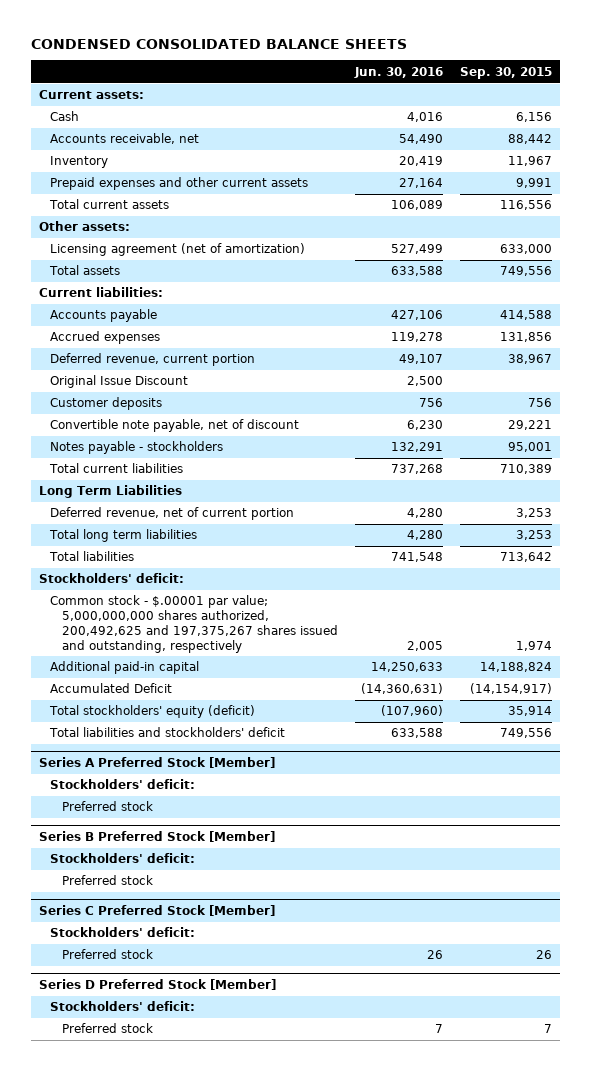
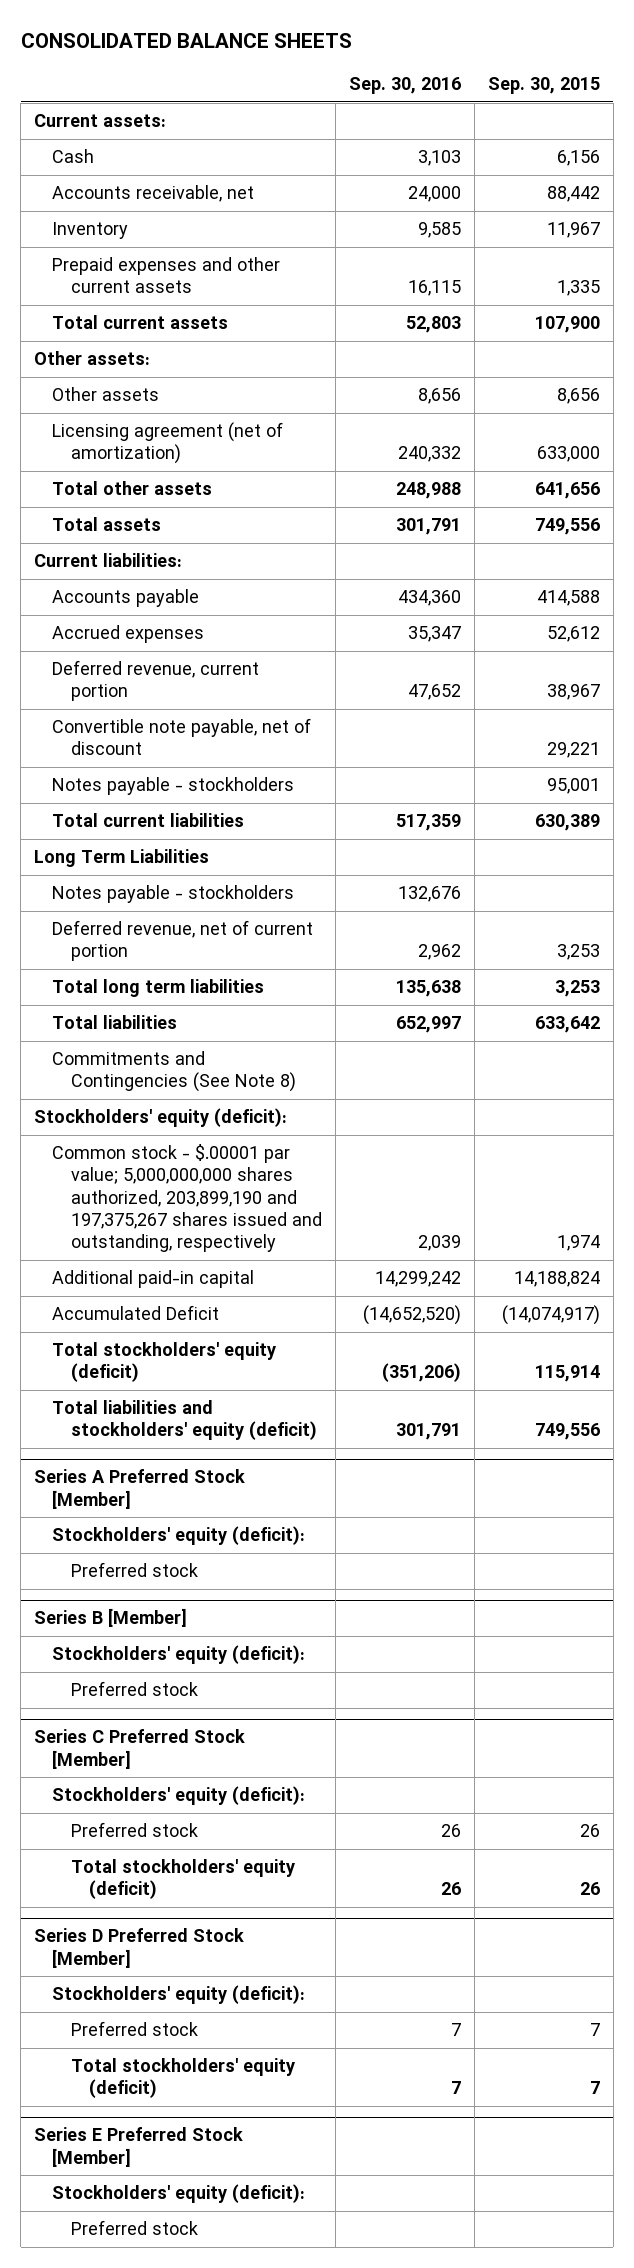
[30,38,407,49] CONDENSED CONSOLIDATED BALANCE SHEETS -> [20,33,352,49] CONSOLIDATED BALANCE SHEETS
[353,66,443,78] Jun. 30, 2016 -> none
none -> [348,77,461,95] Sep. 30, 2016
[515,178,552,189] 9,991 -> [556,280,600,297] 1,335
[499,200,552,211] 116,556 -> [534,316,600,334] 107,900
none -> [52,387,160,402] Other assets
none -> [52,481,213,496] Total other assets
[499,332,552,343] 131,856 -> [546,626,600,643] 52,612
[50,375,189,389] Original Issue Discount -> none
[50,397,163,411] Customer deposits -> none
[499,464,552,475] 710,389 -> [534,814,600,832] 630,389
none -> [52,885,295,904] Notes payable - stockholders
[499,552,552,563] 713,642 -> [534,1016,600,1034] 633,642
none -> [52,1051,296,1093] Commitments and Contingencies (See Note 8)
[39,573,185,584] Stockholders' deficit: -> [34,1108,288,1128] Stockholders' equity (deficit):
[50,595,338,653] Common stock - $.00001 par value; 5,000,000,000 shares authorized, 200,492,625 and 197,375,267 shares issued and outstanding, respectively -> [52,1144,322,1253] Common stock - $.00001 par value; 5,000,000,000 shares authorized, 203,899,190 and 197,375,267 shares issued and outstanding, respectively
[469,683,552,695] (14,154,917) -> [501,1305,600,1326] (14,074,917)
[507,706,552,717] 35,914 -> [534,1365,600,1383] 115,914
[49,727,286,738] Total liabilities and stockholders' deficit -> [52,1400,317,1441] Total liabilities and stockholders' equity (deficit)
[50,779,196,790] Stockholders' deficit: -> [52,1526,306,1546] Stockholders' equity (deficit):
[39,830,276,842] Series B Preferred Stock [Member] -> [34,1608,188,1628] Series B [Member]
[50,853,196,864] Stockholders' deficit: -> [52,1645,306,1665] Stockholders' equity (deficit):
[50,927,196,938] Stockholders' deficit: -> [52,1786,306,1806] Stockholders' equity (deficit):
none -> [70,1859,295,1900] Total stockholders' equity (deficit)
[50,1001,196,1012] Stockholders' deficit: -> [52,1985,306,2005] Stockholders' equity (deficit):
none -> [70,2058,295,2099] Total stockholders' equity (deficit)
none -> [34,2127,244,2167] Series E Preferred Stock [Member]
none -> [52,2184,306,2204] Stockholders' equity (deficit):
none -> [70,2220,198,2236] Preferred stock

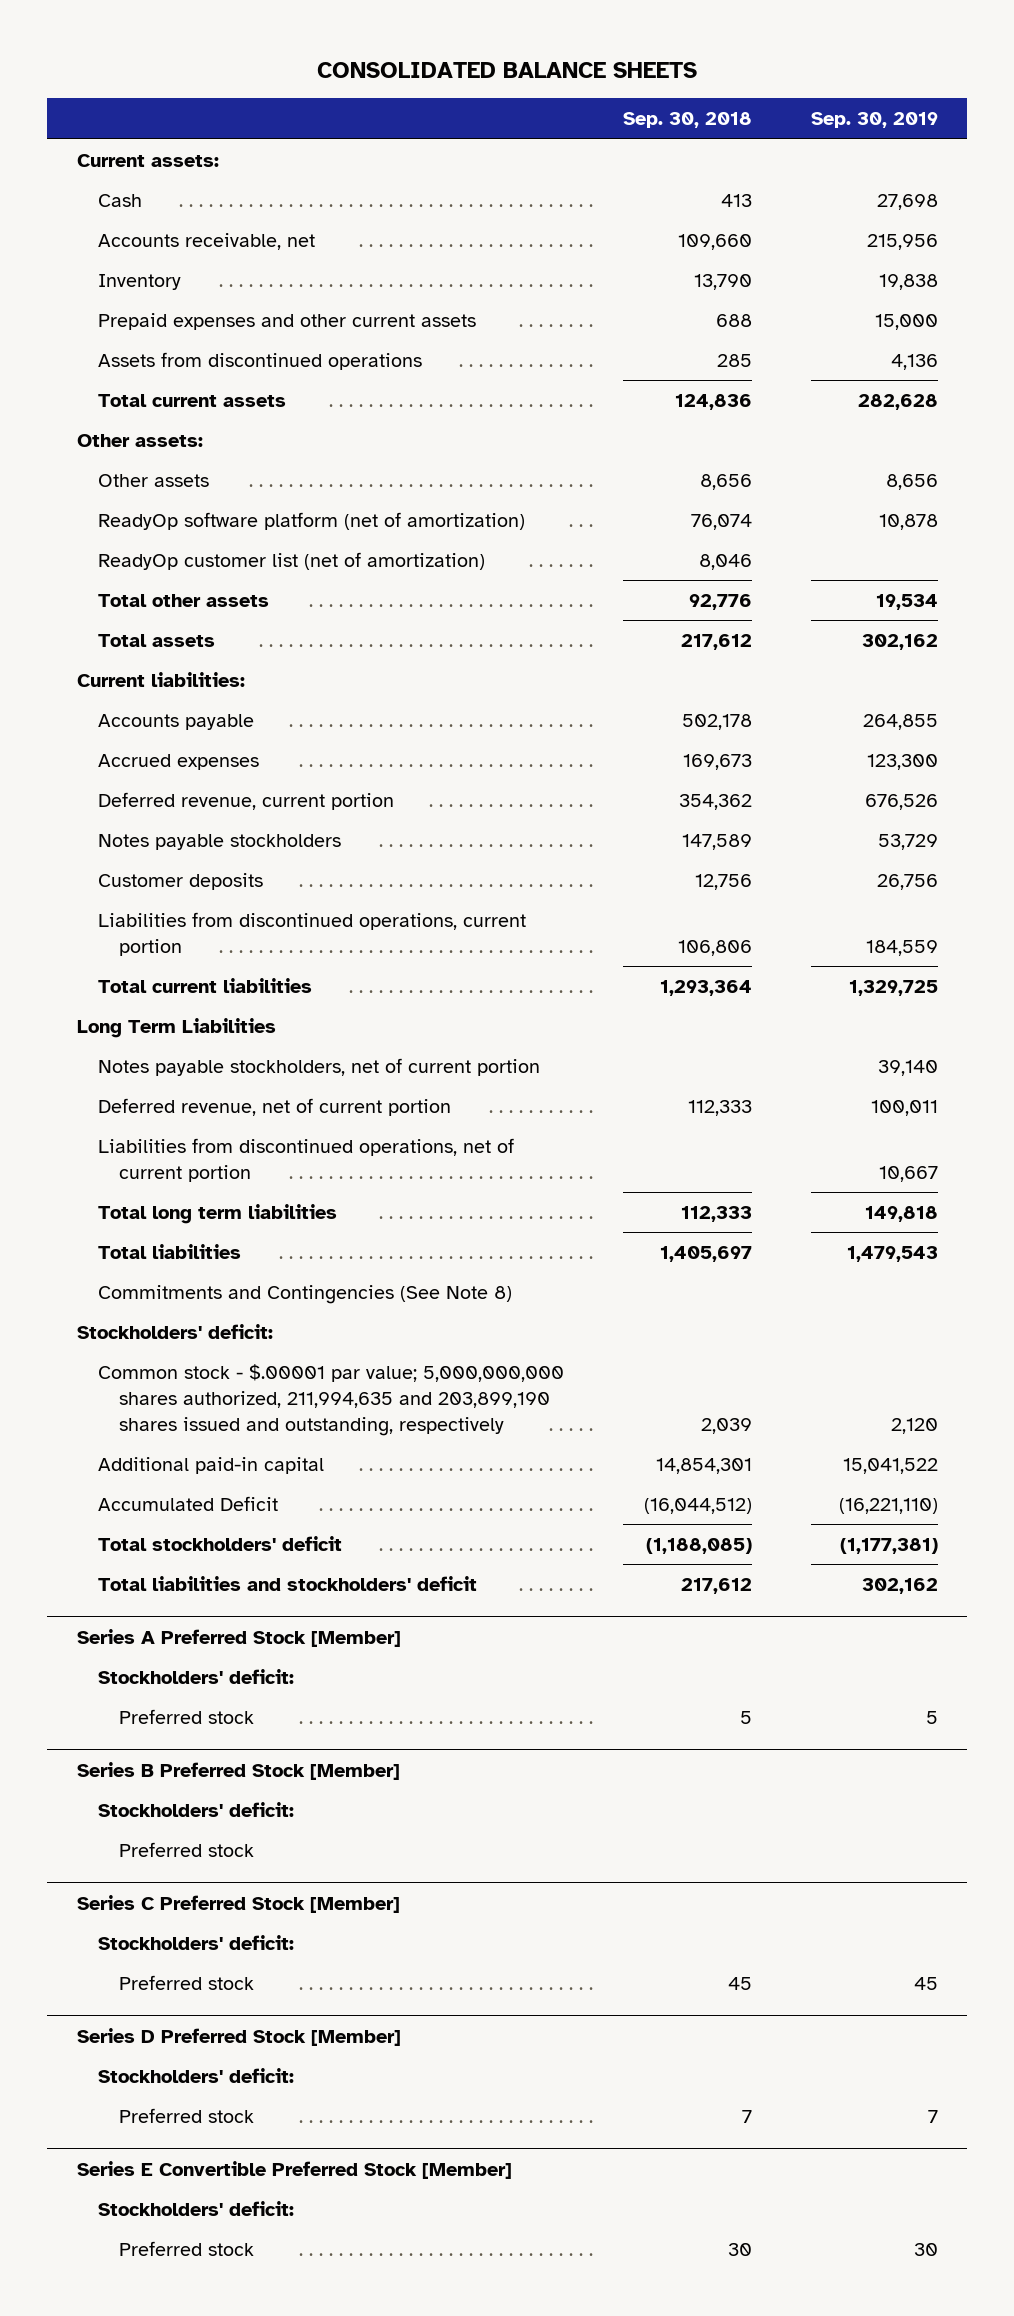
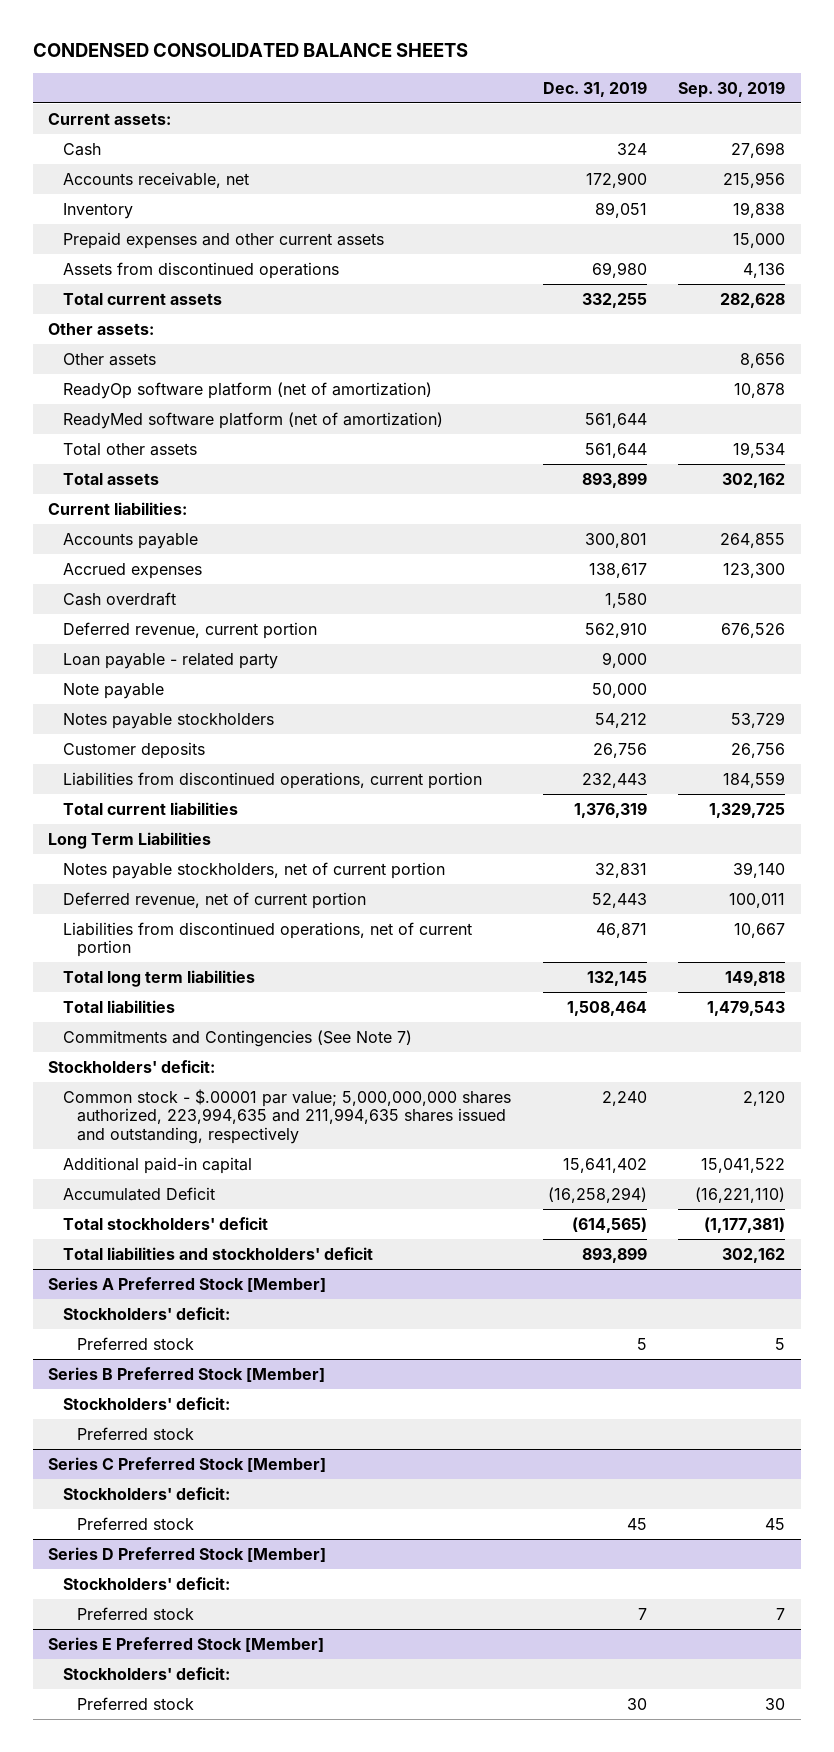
[317,62,698,79] CONSOLIDATED BALANCE SHEETS -> [32,43,468,58] CONDENSED CONSOLIDATED BALANCE SHEETS
[622,112,752,129] Sep. 30, 2018 -> none
none -> [542,80,647,97] Dec. 31, 2019
[97,552,485,571] ReadyOp customer list (net of amortization) -> none
none -> [62,411,443,429] ReadyMed software platform (net of amortization)
none -> [62,591,176,606] Cash overdraft
none -> [62,652,278,669] Loan payable - related party
none -> [62,682,164,699] Note payable
[97,1285,512,1305] Commitments and Contingencies (See Note 8) -> [62,1029,412,1047] Commitments and Contingencies (See Note 7)
[97,1364,564,1436] Common stock - $.00001 par value; 5,000,000,000 shares authorized, 211,994,635 and 203,899,190 shares issued and outstanding, respectively -> [62,1088,511,1144] Common stock - $.00001 par value; 5,000,000,000 shares authorized, 223,994,635 and 211,994,635 shares issued and outstanding, respectively
[76,2161,512,2180] Series E Convertible Preferred Stock [Member] -> [48,1636,325,1652] Series E Preferred Stock [Member]

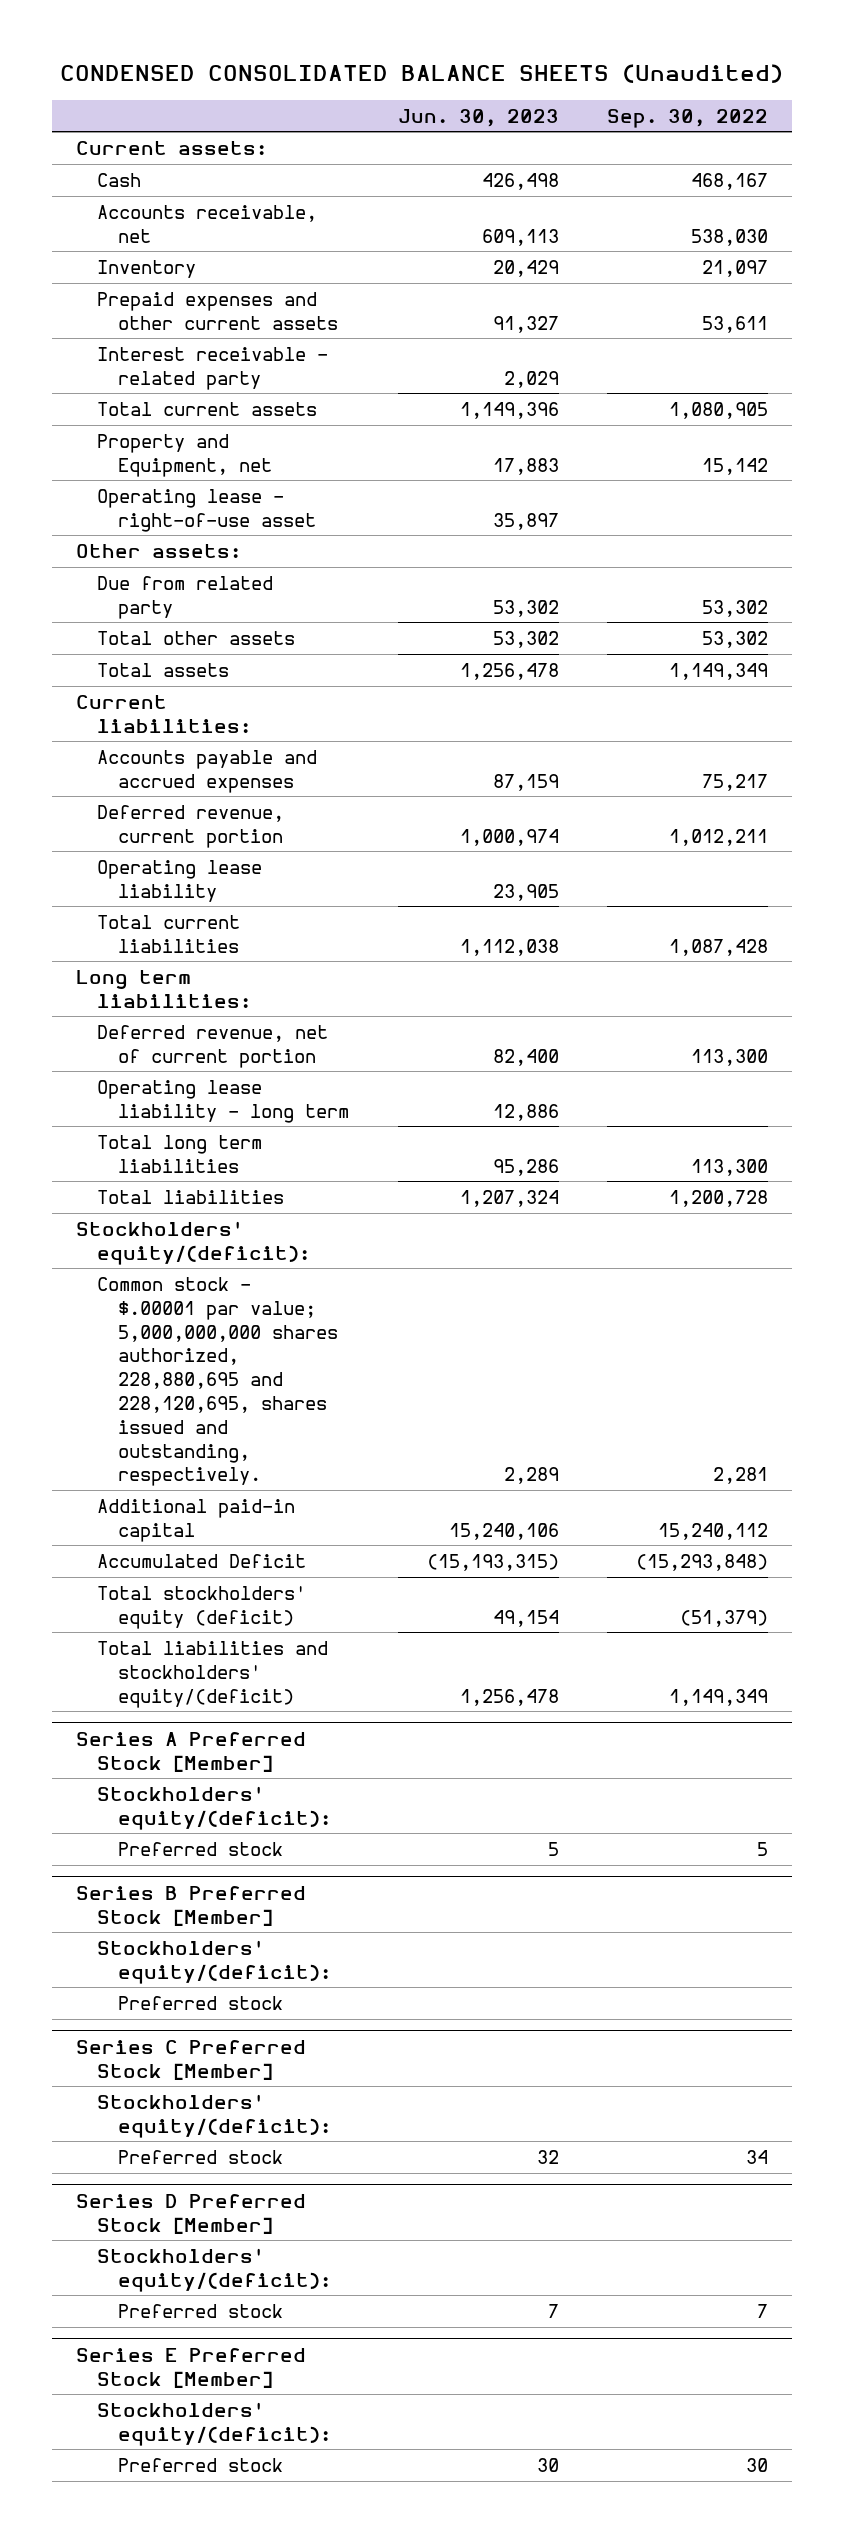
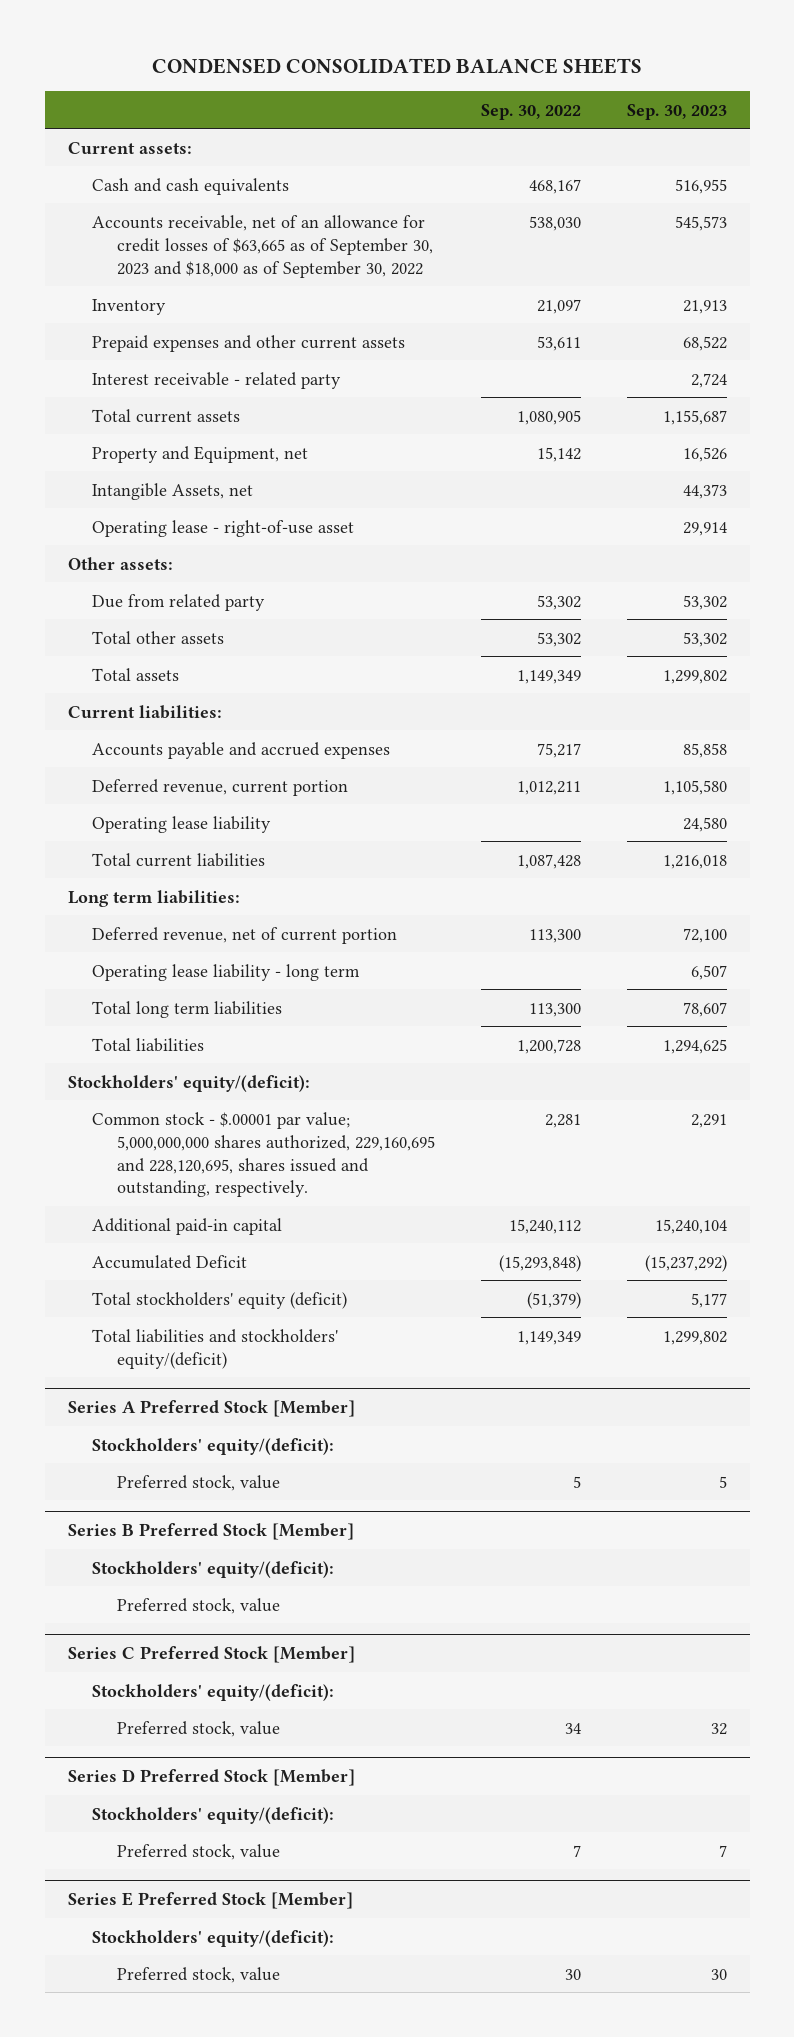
[60,64,784,84] CONDENSED CONSOLIDATED BALANCE SHEETS (Unaudited) -> [152,57,643,74] CONDENSED CONSOLIDATED BALANCE SHEETS
[397,108,559,127] Jun. 30, 2023 -> none
none -> [626,103,727,120] Sep. 30, 2023
[97,172,142,187] Cash -> [92,177,290,195] Cash and cash equivalents
[97,204,318,243] Accounts receivable, net -> [92,214,433,278] Accounts receivable, net of an allowance for credit losses of $63,665 as of September 30, 2023 and $18,000 as of September 30, 2022
none -> [92,482,254,500] Intangible Assets, net
[97,1276,339,1487] Common stock - $.00001 par value; 5,000,000,000 shares authorized, 228,880,695 and 228,120,695, shares issued and outstanding, respectively. -> [92,1111,435,1198] Common stock - $.00001 par value; 5,000,000,000 shares authorized, 229,160,695 and 228,120,695, shares issued and outstanding, respectively.
[118,1841,284,1856] Preferred stock -> [116,1474,280,1491] Preferred stock, value
[118,1995,284,2010] Preferred stock -> [116,1597,280,1614] Preferred stock, value
[118,2149,284,2164] Preferred stock -> [116,1720,280,1737] Preferred stock, value
[118,2303,284,2318] Preferred stock -> [116,1843,280,1860] Preferred stock, value
[118,2457,284,2472] Preferred stock -> [116,1966,280,1983] Preferred stock, value

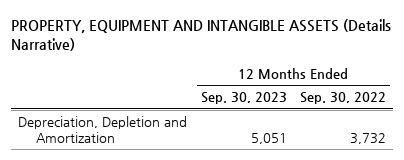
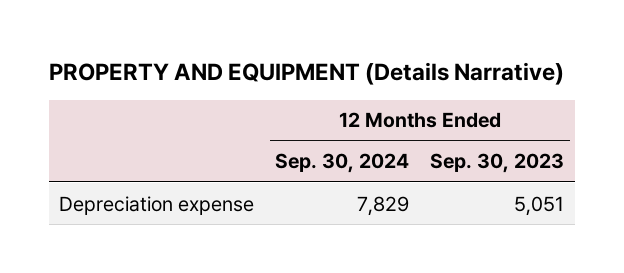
[11,19,392,52] PROPERTY, EQUIPMENT AND INTANGIBLE ASSETS (Details Narrative) -> [48,61,564,85] PROPERTY AND EQUIPMENT (Details Narrative)
[300,92,387,105] Sep. 30, 2022 -> none
none -> [275,153,410,174] Sep. 30, 2024
[17,116,187,143] Depreciation, Depletion and Amortization -> [59,195,255,215] Depreciation expense

